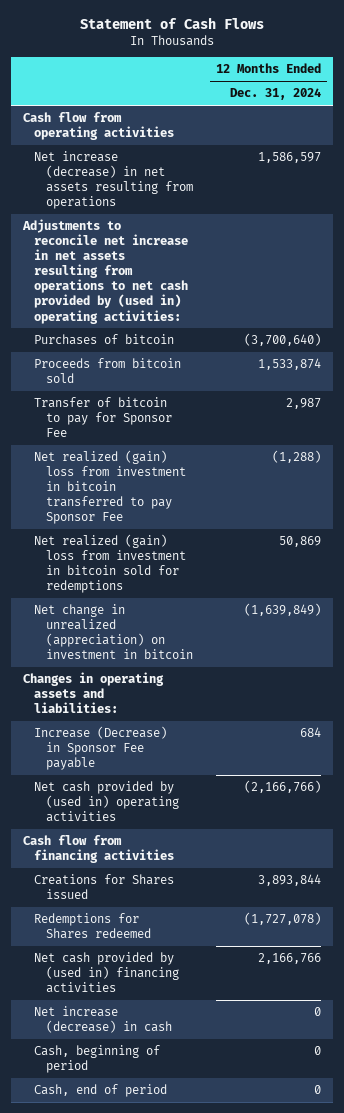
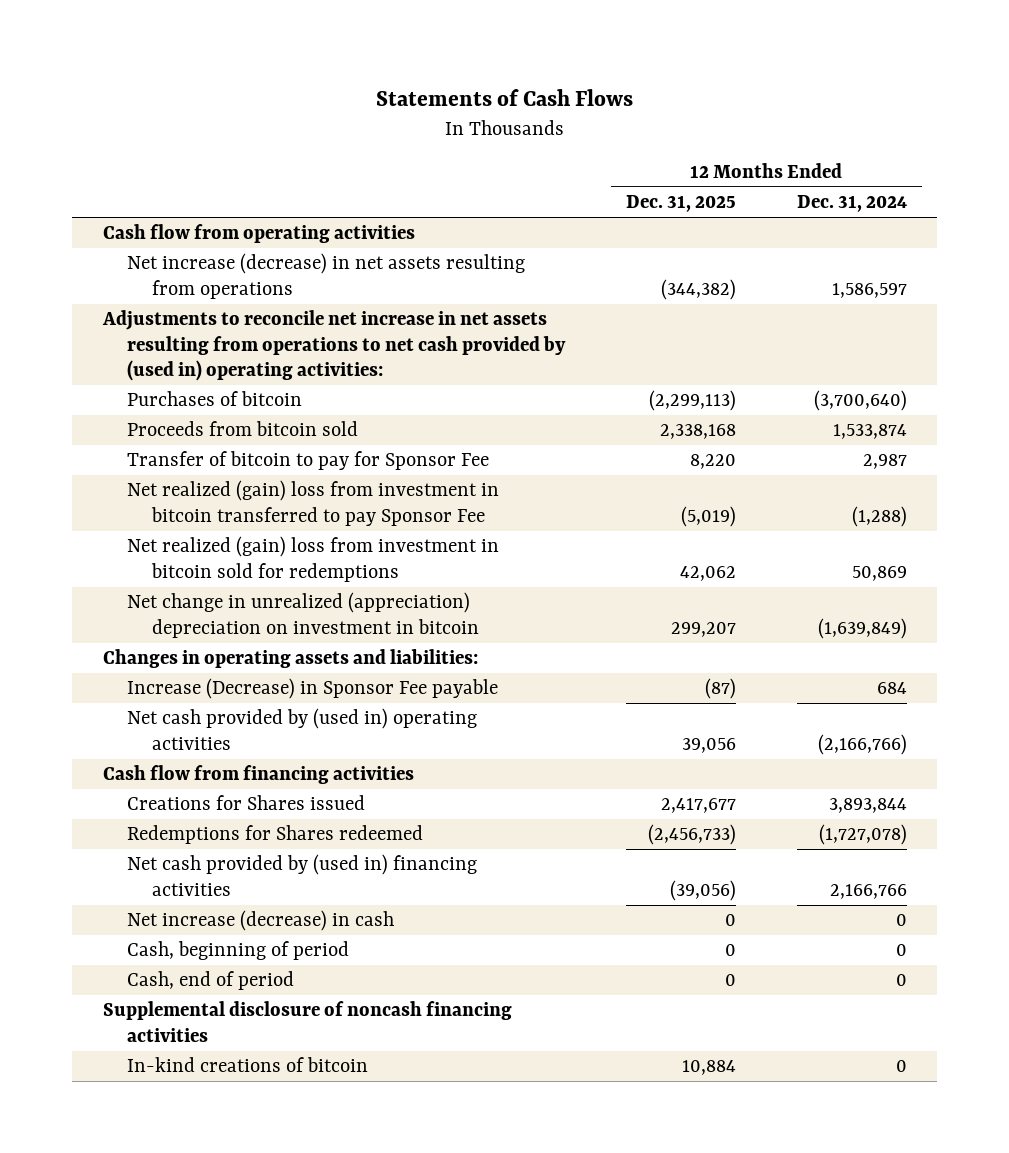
[79,17,264,30] Statement of Cash Flows -> [375,88,633,106] Statements of Cash Flows
none -> [626,195,737,213] Dec. 31, 2025
[34,604,193,660] Net change in unrealized (appreciation) on investment in bitcoin -> [127,592,480,638] Net change in unrealized (appreciation) depreciation on investment in bitcoin
none -> [102,1001,512,1042] Supplemental disclosure of noncash financing activities
none -> [127,1057,369,1073] In-kind creations of bitcoin

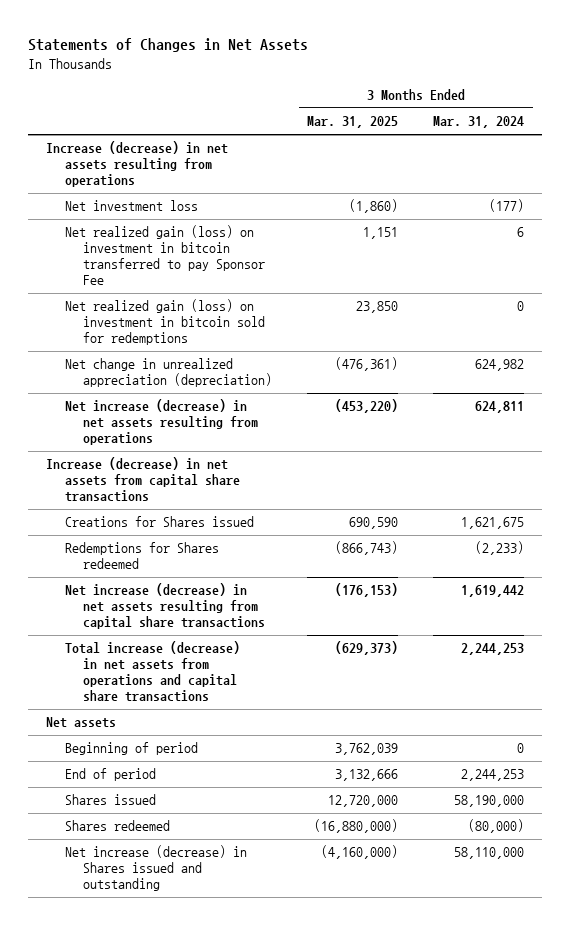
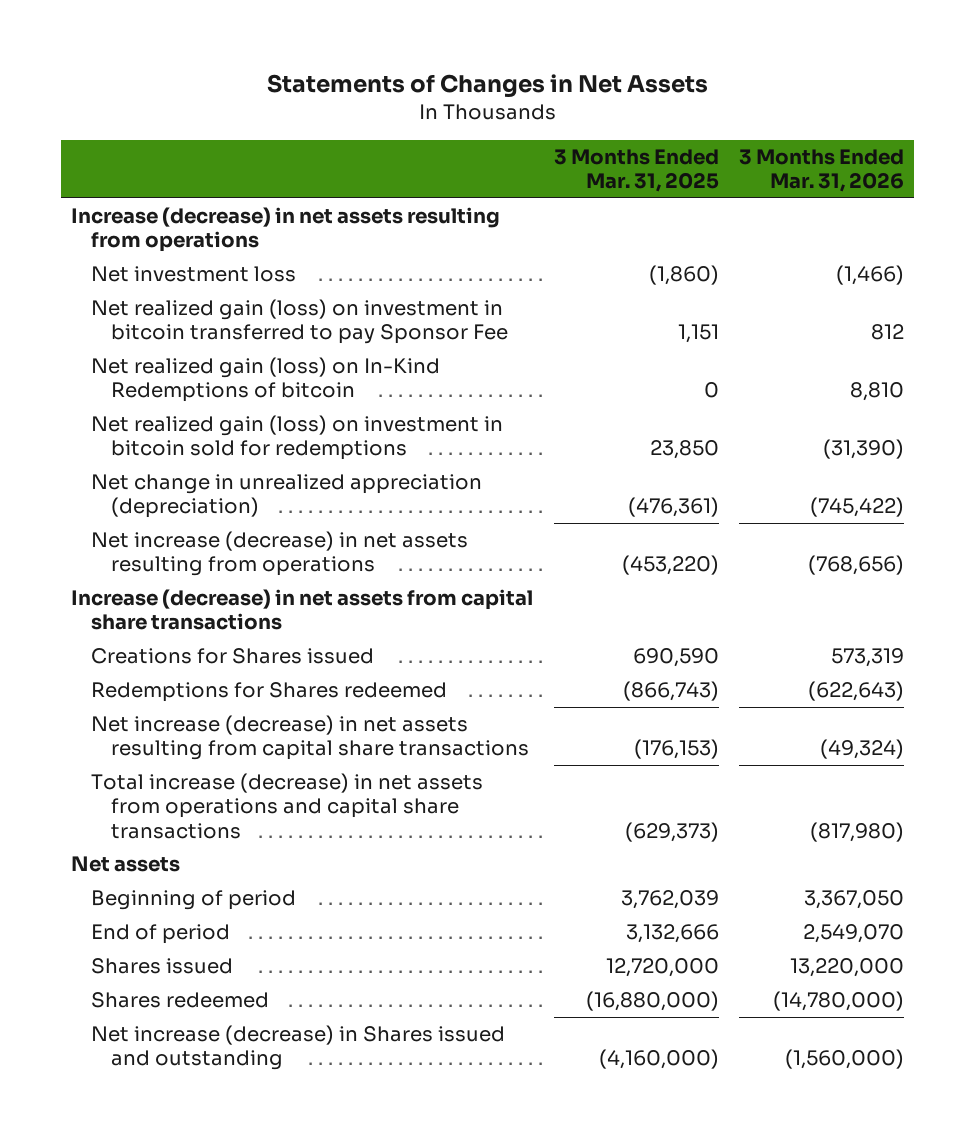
[433,116,525,129] Mar. 31, 2024 -> none
none -> [738,149,904,193] 3 Months Ended Mar. 31, 2026
none -> [91,357,441,403] Net realized gain (loss) on In-Kind Redemptions of bitcoin

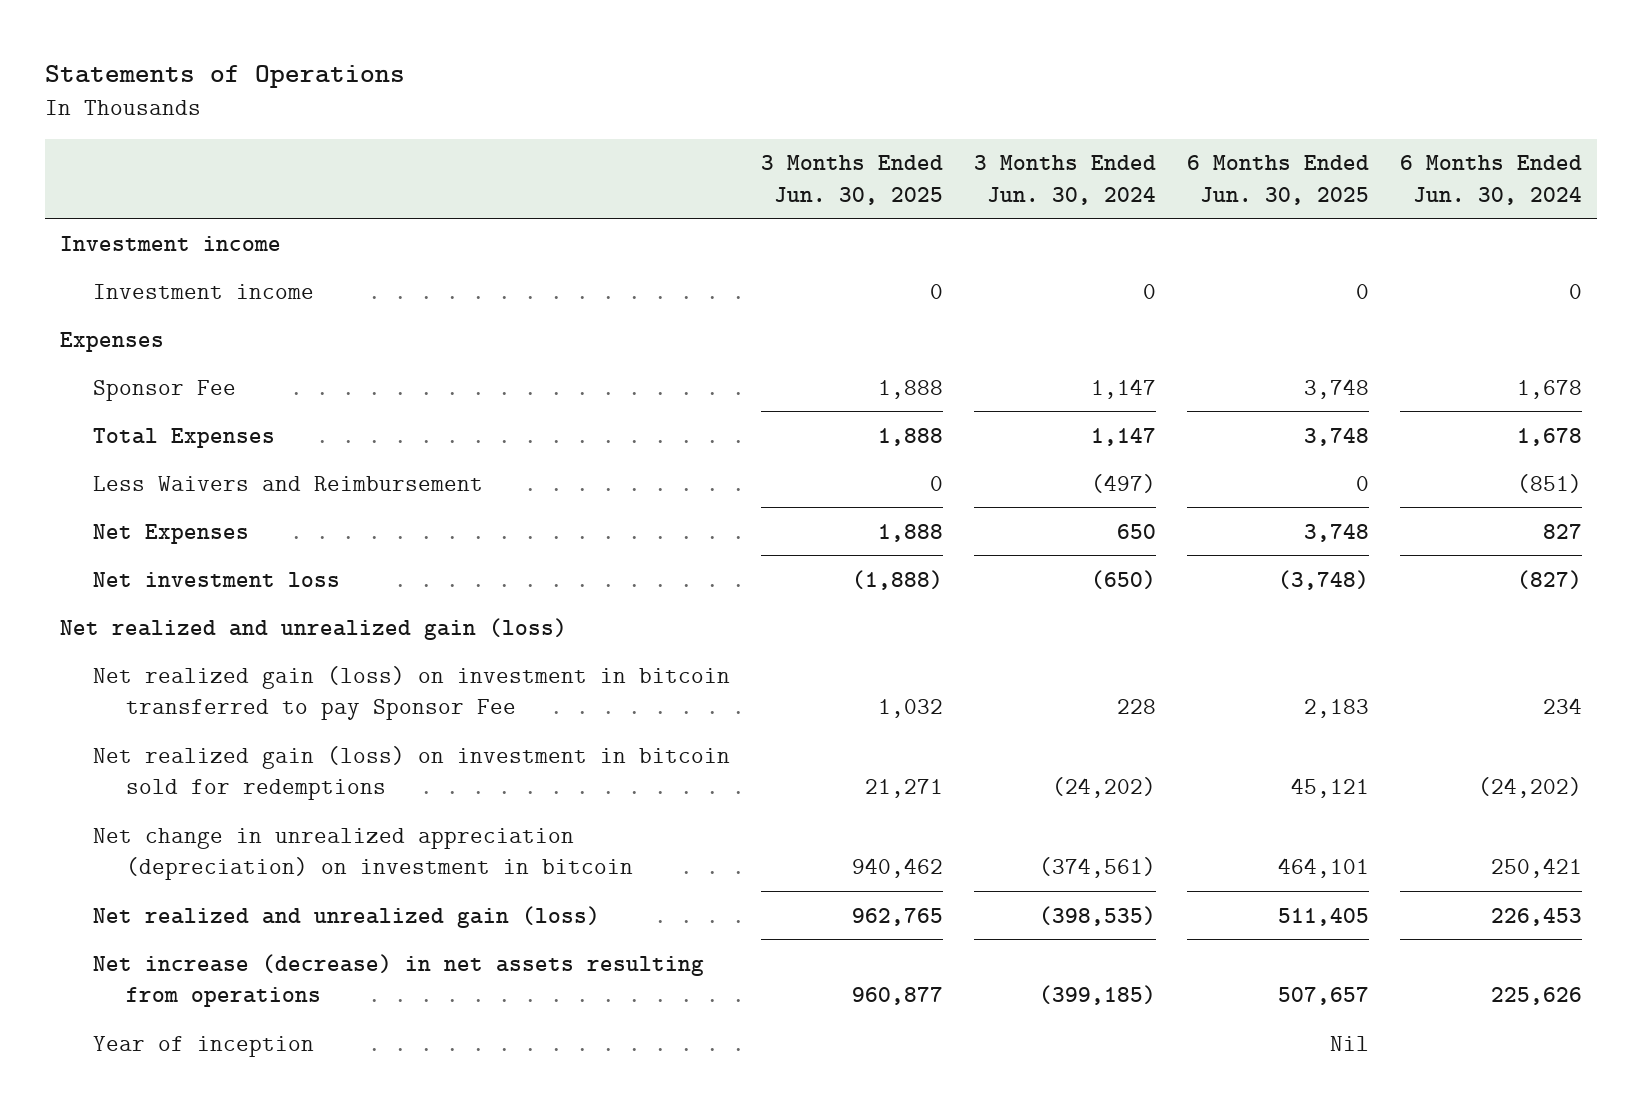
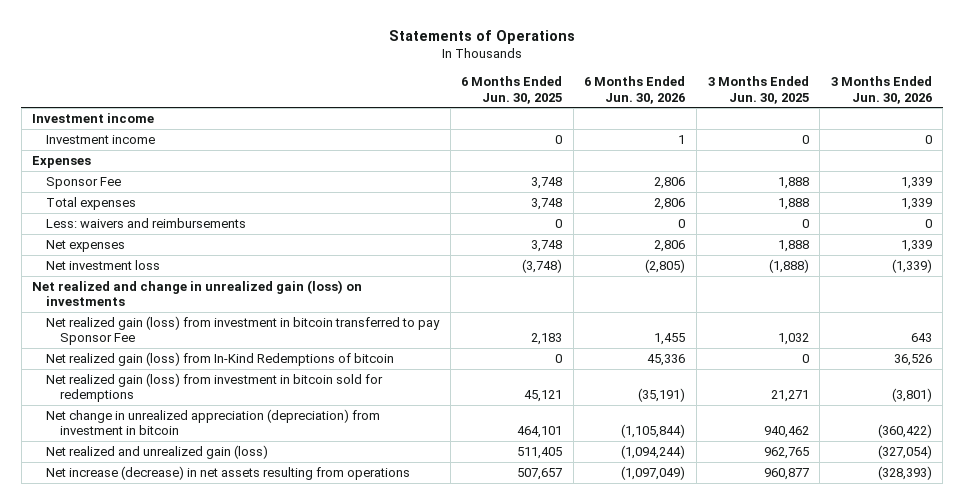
[973,155,1156,205] 3 Months Ended Jun. 30, 2024 -> none
[1399,155,1582,205] 6 Months Ended Jun. 30, 2024 -> none
none -> [584,76,686,104] 6 Months Ended Jun. 30, 2026
none -> [830,76,932,104] 3 Months Ended Jun. 30, 2026
[93,427,276,448] Total Expenses -> [46,197,137,211] Total expenses
[93,475,484,491] Less Waivers and Reimbursement -> [46,218,247,229] Less: waivers and reimbursements
[93,523,250,544] Net Expenses -> [46,240,126,253] Net expenses
[59,617,567,640] Net realized and unrealized gain (loss) -> [32,280,363,307] Net realized and change in unrealized gain (loss) on investments
[93,665,731,720] Net realized gain (loss) on investment in bitcoin transferred to pay Sponsor Fee -> [46,316,441,346] Net realized gain (loss) from investment in bitcoin transferred to pay Sponsor Fee
none -> [46,352,395,367] Net realized gain (loss) from In-Kind Redemptions of bitcoin
[93,745,731,800] Net realized gain (loss) on investment in bitcoin sold for redemptions -> [46,373,384,403] Net realized gain (loss) from investment in bitcoin sold for redemptions
[93,827,634,880] Net change in unrealized appreciation (depreciation) on investment in bitcoin -> [46,409,381,436] Net change in unrealized appreciation (depreciation) from investment in bitcoin
[93,1035,315,1057] Year of inception -> none

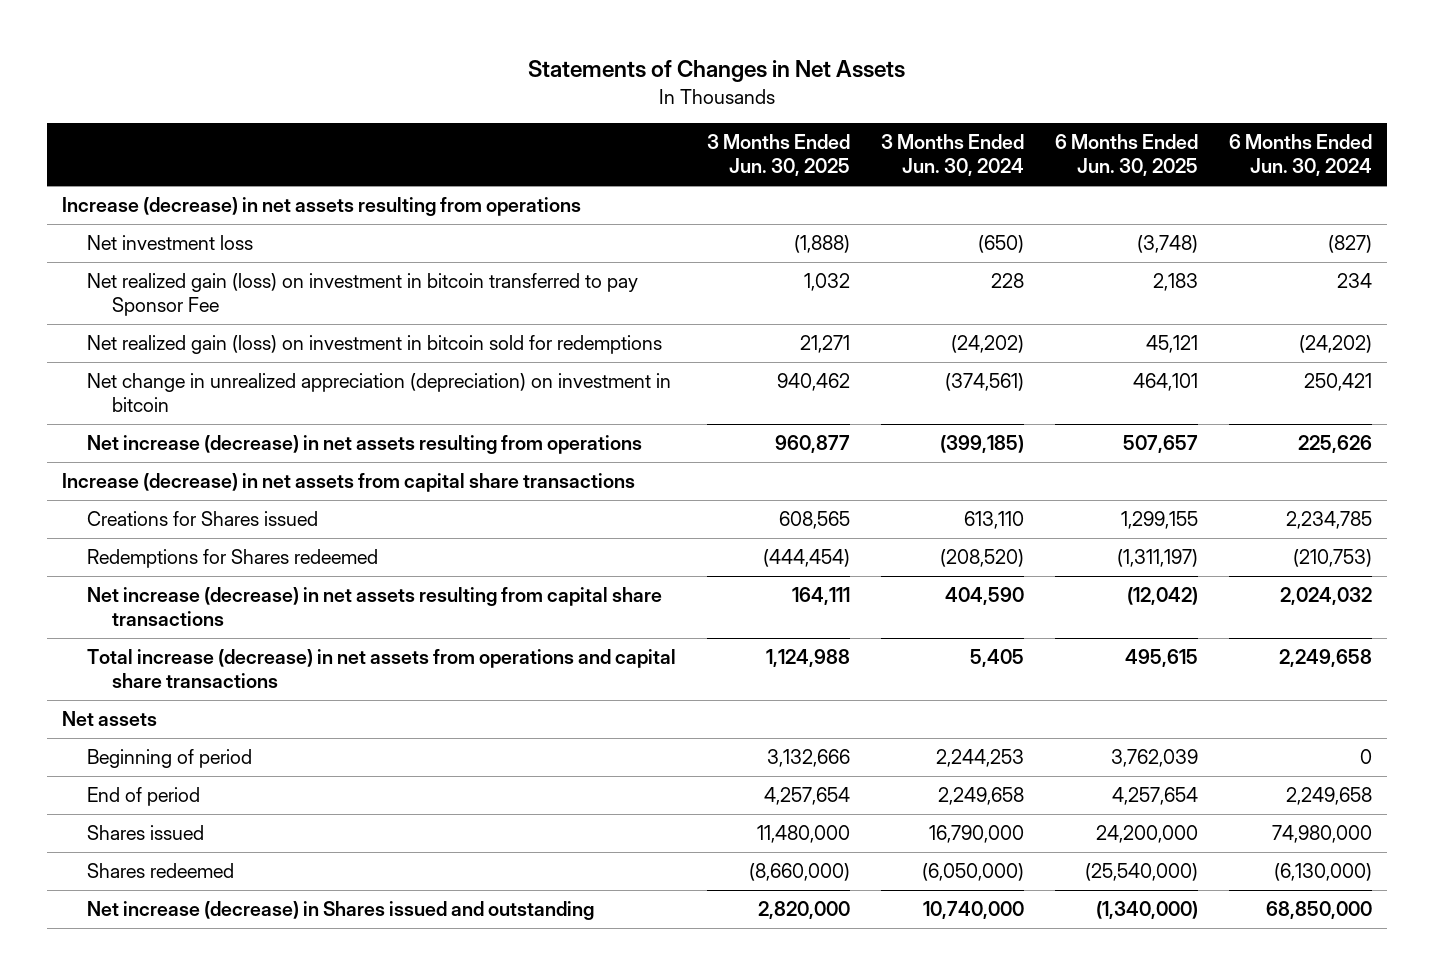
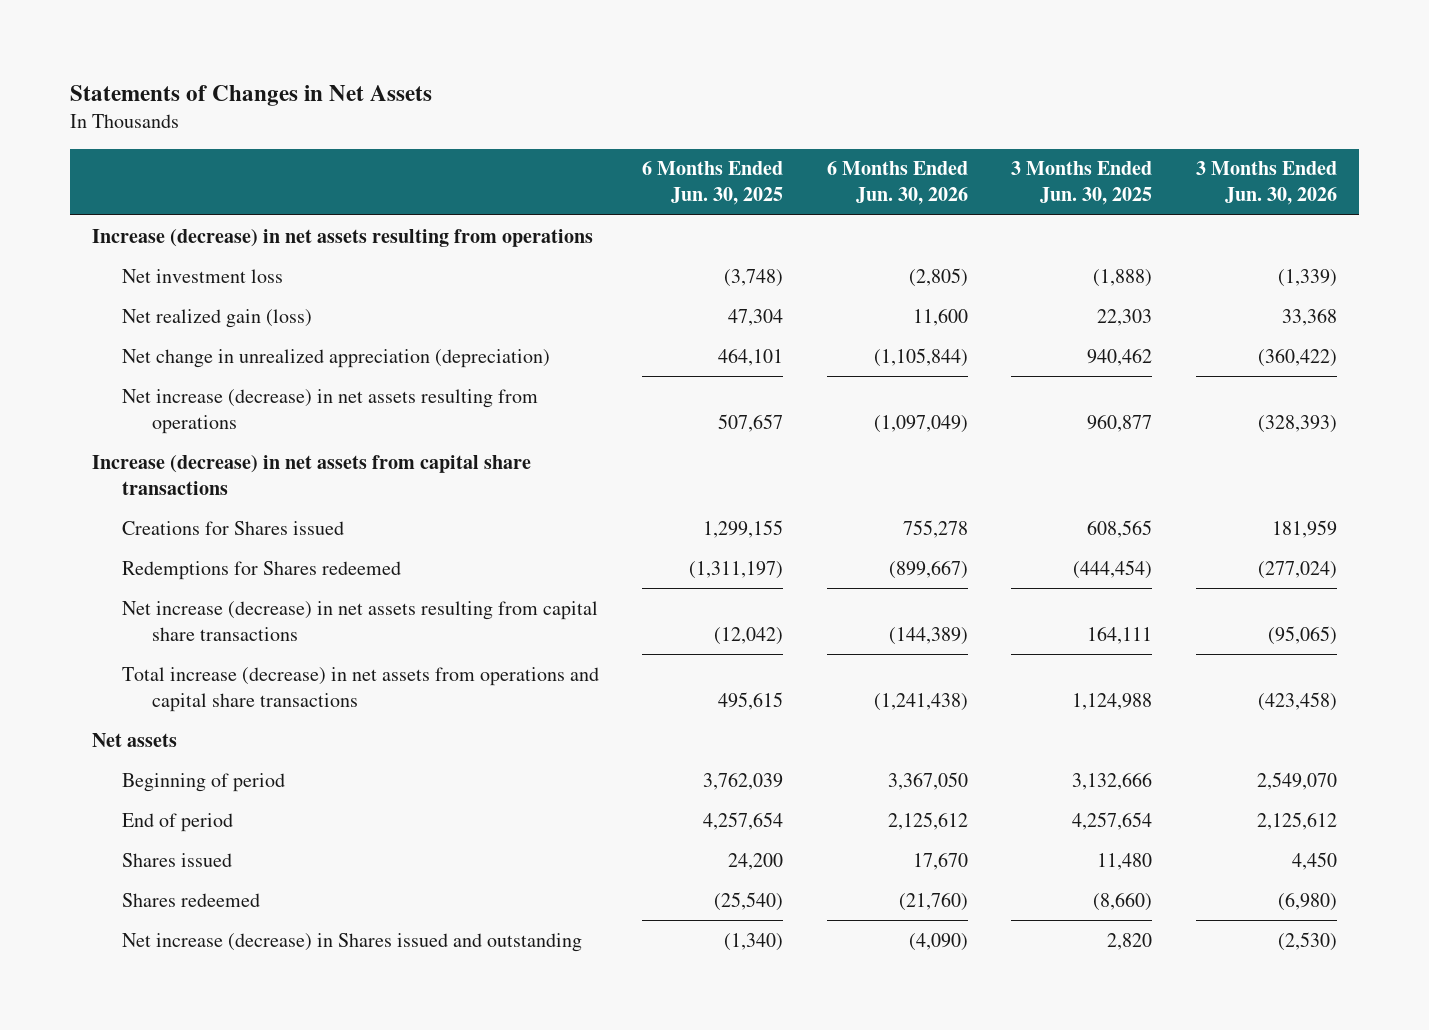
[880,134,1024,177] 3 Months Ended Jun. 30, 2024 -> none
[1228,134,1372,177] 6 Months Ended Jun. 30, 2024 -> none
none -> [826,161,968,206] 6 Months Ended Jun. 30, 2026
none -> [1196,161,1338,206] 3 Months Ended Jun. 30, 2026
[87,335,663,355] Net realized gain (loss) on investment in bitcoin sold for redemptions -> none
[87,273,639,317] Net realized gain (loss) on investment in bitcoin transferred to pay Sponsor Fee -> [121,308,312,328] Net realized gain (loss)
[803,273,850,292] 1,032 -> [1097,308,1153,326] 22,303
[1152,273,1198,292] 2,183 -> [728,308,784,326] 47,304
[87,373,672,413] Net change in unrealized appreciation (depreciation) on investment in bitcoin -> [121,348,550,368] Net change in unrealized appreciation (depreciation)
[756,825,850,844] 11,480,000 -> [1097,852,1153,870] 11,480
[1095,825,1198,844] 24,200,000 -> [728,852,784,870] 24,200
[748,863,850,882] (8,660,000) -> [1093,891,1153,911] (8,660)
[1084,863,1198,882] (25,540,000) -> [714,891,784,911] (25,540)
[757,901,850,920] 2,820,000 -> [1107,932,1153,950] 2,820
[1095,901,1198,920] (1,340,000) -> [724,932,784,951] (1,340)

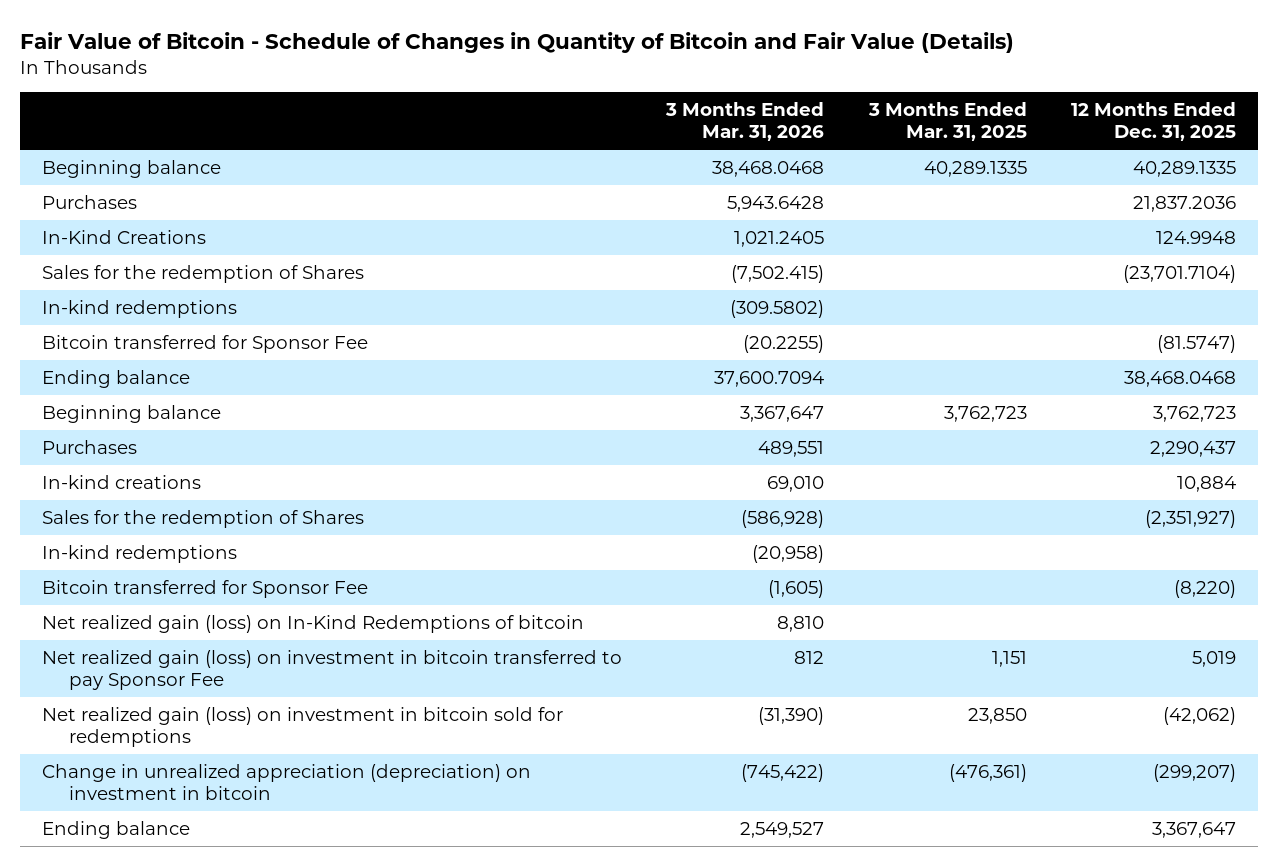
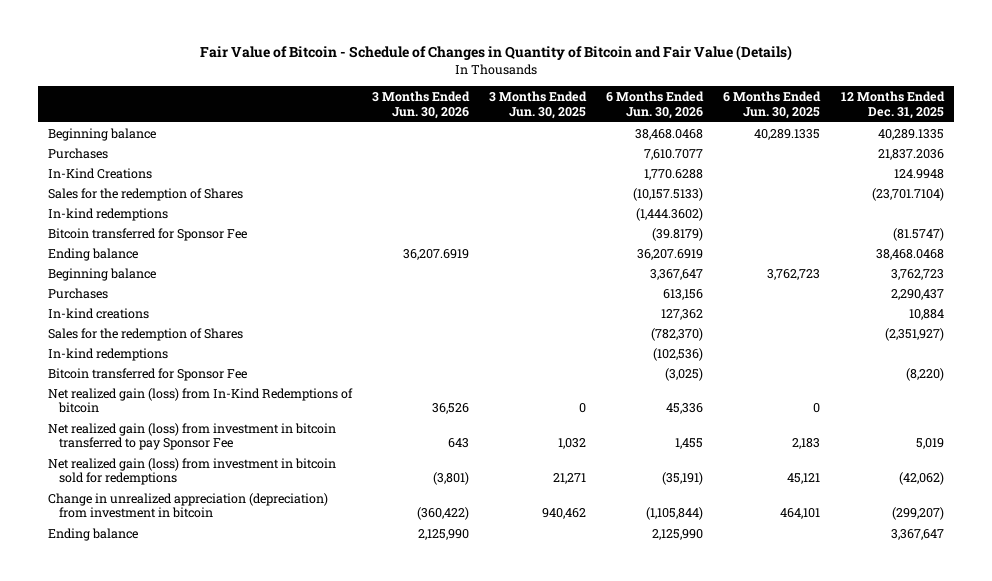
[665,102,825,142] 3 Months Ended Mar. 31, 2026 -> none
[867,102,1027,142] 3 Months Ended Mar. 31, 2025 -> none
none -> [372,91,471,119] 3 Months Ended Jun. 30, 2026
none -> [489,91,588,119] 3 Months Ended Jun. 30, 2025
none -> [606,91,705,119] 6 Months Ended Jun. 30, 2026
none -> [723,91,822,119] 6 Months Ended Jun. 30, 2025
[42,615,585,634] Net realized gain (loss) on In-Kind Redemptions of bitcoin -> [48,387,354,414] Net realized gain (loss) from In-Kind Redemptions of bitcoin
[42,650,623,691] Net realized gain (loss) on investment in bitcoin transferred to pay Sponsor Fee -> [48,422,337,451] Net realized gain (loss) from investment in bitcoin transferred to pay Sponsor Fee
[42,707,564,748] Net realized gain (loss) on investment in bitcoin sold for redemptions -> [48,457,337,486] Net realized gain (loss) from investment in bitcoin sold for redemptions
[42,764,532,801] Change in unrealized appreciation (depreciation) on investment in bitcoin -> [48,492,329,519] Change in unrealized appreciation (depreciation) from investment in bitcoin

